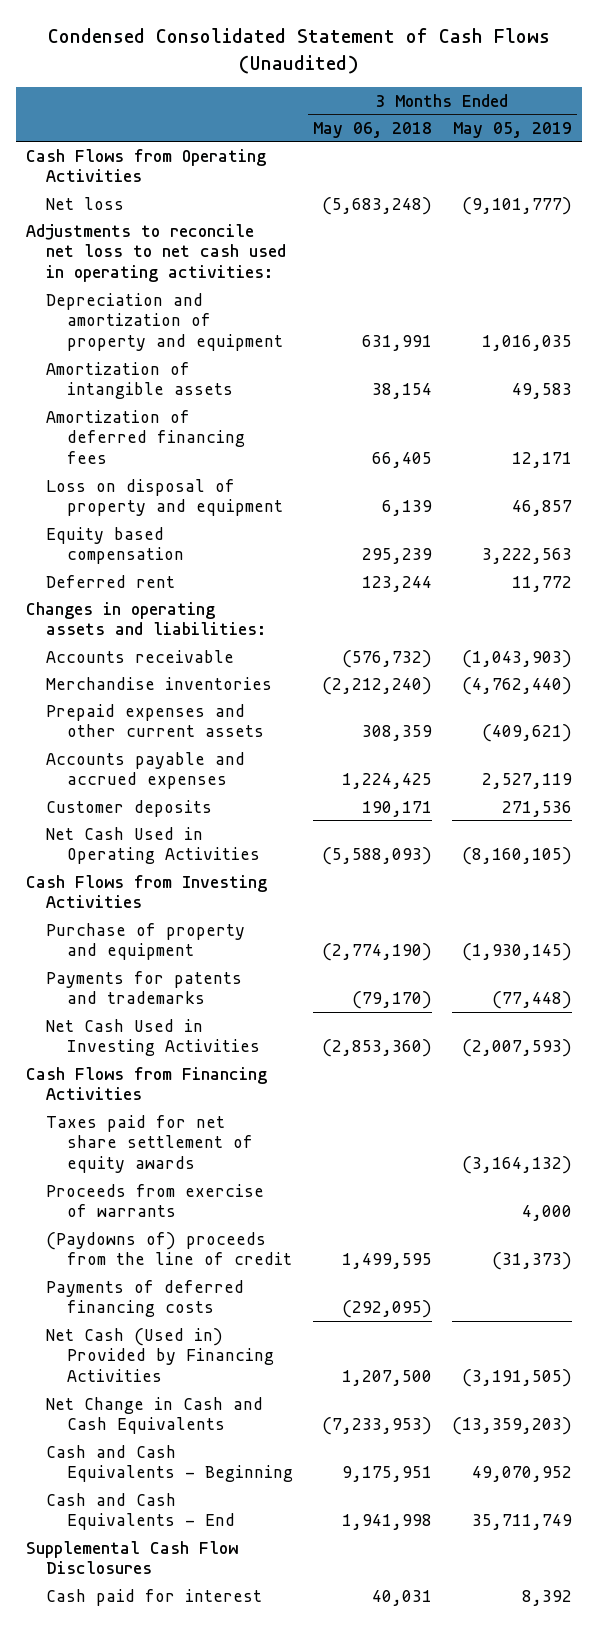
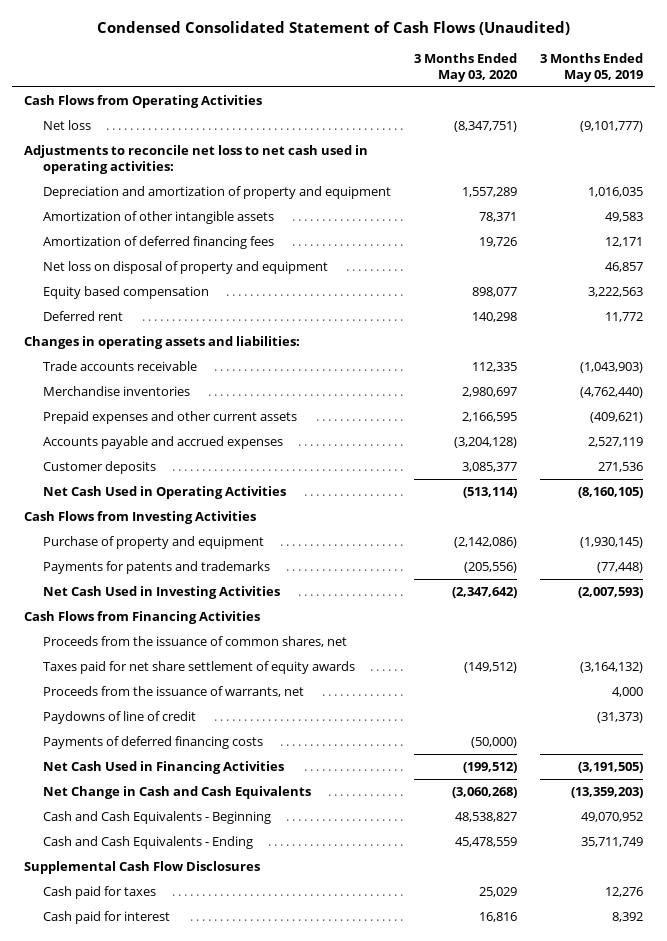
[313,121,433,138] May 06, 2018 -> none
none -> [414,52,518,82] 3 Months Ended May 03, 2020
[46,361,234,400] Amortization of intangible assets -> [43,211,275,225] Amortization of other intangible assets
[46,478,284,517] Loss on disposal of property and equipment -> [43,261,329,275] Net loss on disposal of property and equipment
[46,649,235,663] Accounts receivable -> [43,361,198,372] Trade accounts receivable
none -> [43,636,348,648] Proceeds from the issuance of common shares, net
[46,1183,265,1218] Proceeds from exercise of warrants -> [43,686,305,698] Proceeds from the issuance of warrants, net
[46,1231,293,1266] (Paydowns of) proceeds from the line of credit -> [43,711,197,725] Paydowns of line of credit
[46,1327,275,1382] Net Cash (Used in) Provided by Financing Activities -> [43,761,285,775] Net Cash Used in Financing Activities
[46,1492,236,1531] Cash and Cash Equivalents - End -> [43,836,254,850] Cash and Cash Equivalents - Ending
none -> [43,886,157,900] Cash paid for taxes

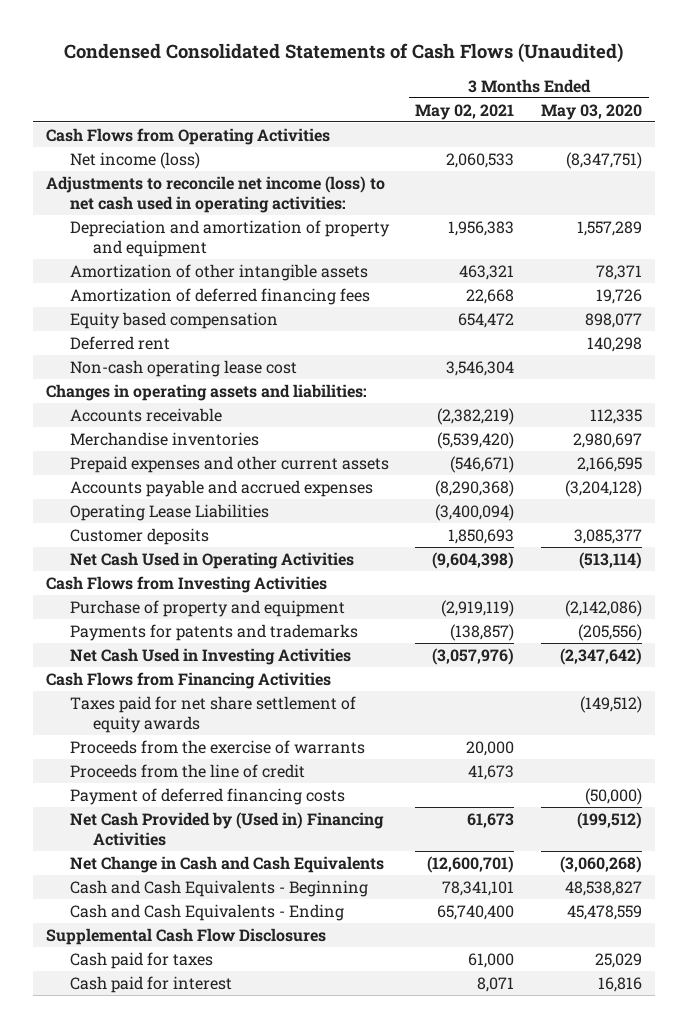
[96,20,570,35] Condensed Consolidated Statement of Cash Flows (Unaudited) -> [64,42,624,63] Condensed Consolidated Statements of Cash Flows (Unaudited)
[540,52,644,82] 3 Months Ended May 05, 2019 -> none
none -> [415,103,515,120] May 02, 2021
[43,120,92,131] Net loss -> [69,151,200,169] Net income (loss)
[23,145,368,175] Adjustments to reconcile net loss to net cash used in operating activities: -> [46,175,386,213] Adjustments to reconcile net income (loss) to net cash used in operating activities:
[43,261,329,275] Net loss on disposal of property and equipment -> none
none -> [69,359,297,377] Non-cash operating lease cost
[43,361,198,372] Trade accounts receivable -> [69,407,222,422] Accounts receivable
none -> [69,503,269,521] Operating Lease Liabilities
[43,636,348,648] Proceeds from the issuance of common shares, net -> none
[43,686,305,698] Proceeds from the issuance of warrants, net -> [69,739,365,754] Proceeds from the exercise of warrants
[43,711,197,725] Paydowns of line of credit -> [69,763,305,778] Proceeds from the line of credit
[43,736,264,750] Payments of deferred financing costs -> [69,787,345,805] Payment of deferred financing costs
[43,761,285,775] Net Cash Used in Financing Activities -> [69,811,384,846] Net Cash Provided by (Used in) Financing Activities

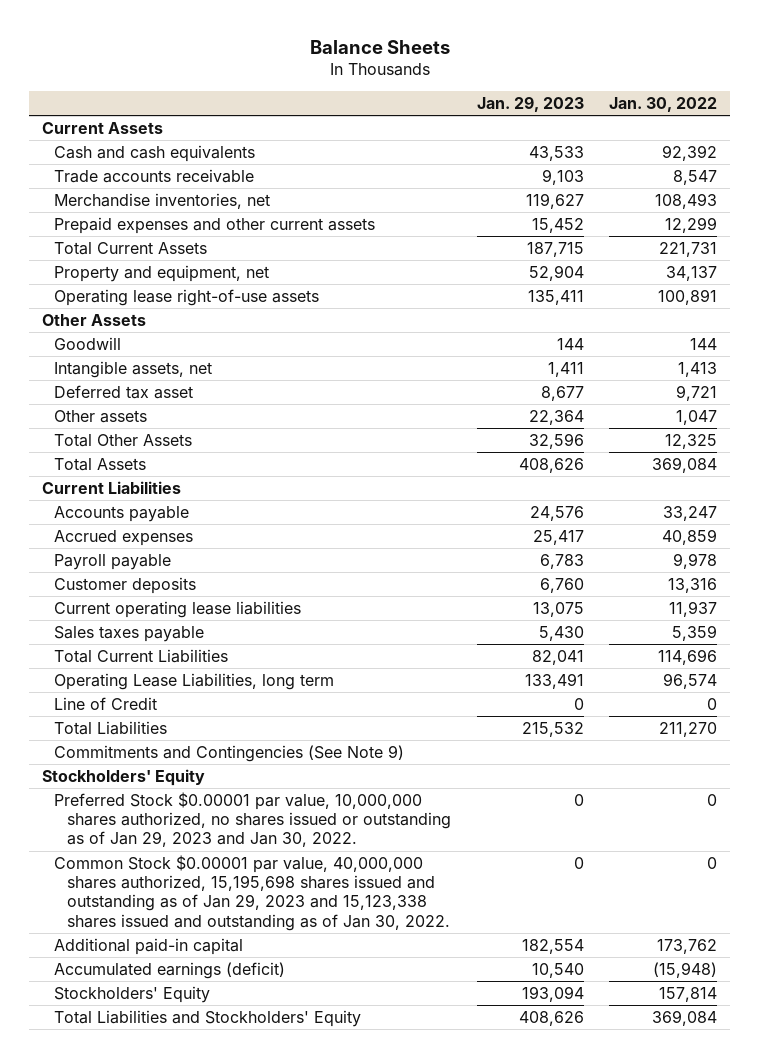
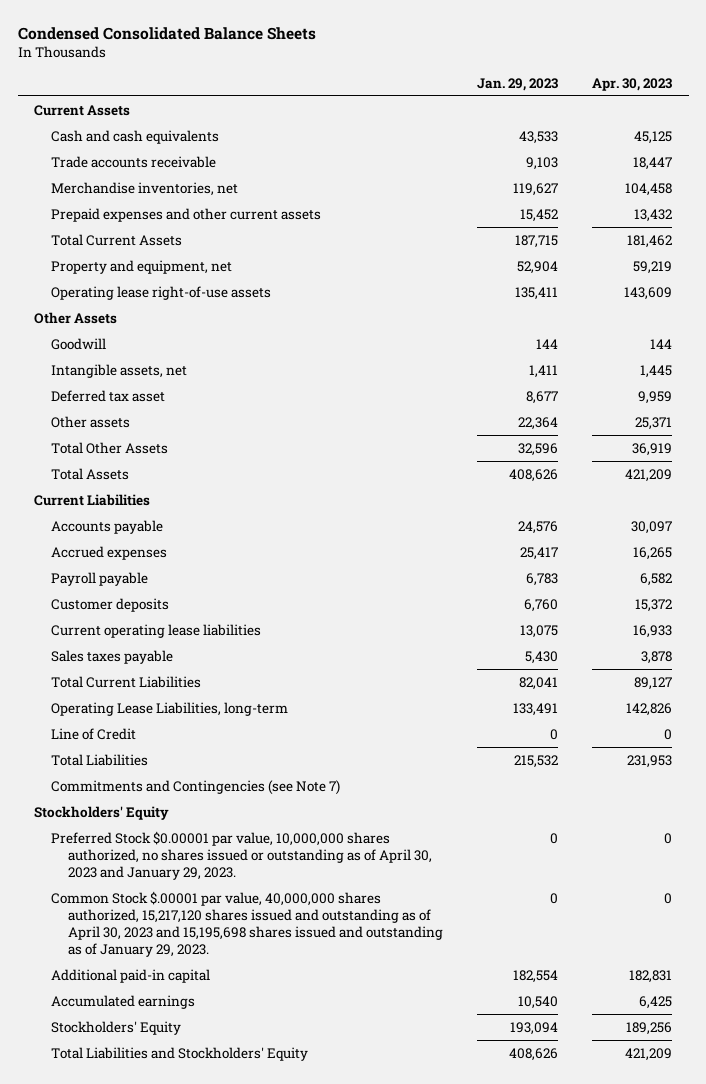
[309,39,450,54] Balance Sheets -> [17,26,316,40] Condensed Consolidated Balance Sheets
[609,97,718,113] Jan. 30, 2022 -> none
none -> [591,77,672,91] Apr. 30, 2023
[54,672,335,690] Operating Lease Liabilities, long term -> [51,701,289,716] Operating Lease Liabilities, long-term
[54,744,405,762] Commitments and Contingencies (See Note 9) -> [51,779,341,795] Commitments and Contingencies (see Note 7)
[54,791,452,848] Preferred Stock $0.00001 par value, 10,000,000 shares authorized, no shares issued or outstanding as of Jan 29, 2023 and Jan 30, 2022. -> [51,830,432,880] Preferred Stock $0.00001 par value, 10,000,000 shares authorized, no shares issued or outstanding as of April 30, 2023 and January 29, 2023.
[54,854,451,931] Common Stock $0.00001 par value, 40,000,000 shares authorized, 15,195,698 shares issued and outstanding as of Jan 29, 2023 and 15,123,338 shares issued and outstanding as of Jan 30, 2022. -> [51,890,443,957] Common Stock $.00001 par value, 40,000,000 shares authorized, 15,217,120 shares issued and outstanding as of April 30, 2023 and 15,195,698 shares issued and outstanding as of January 29, 2023.
[54,961,286,979] Accumulated earnings (deficit) -> [51,994,196,1009] Accumulated earnings

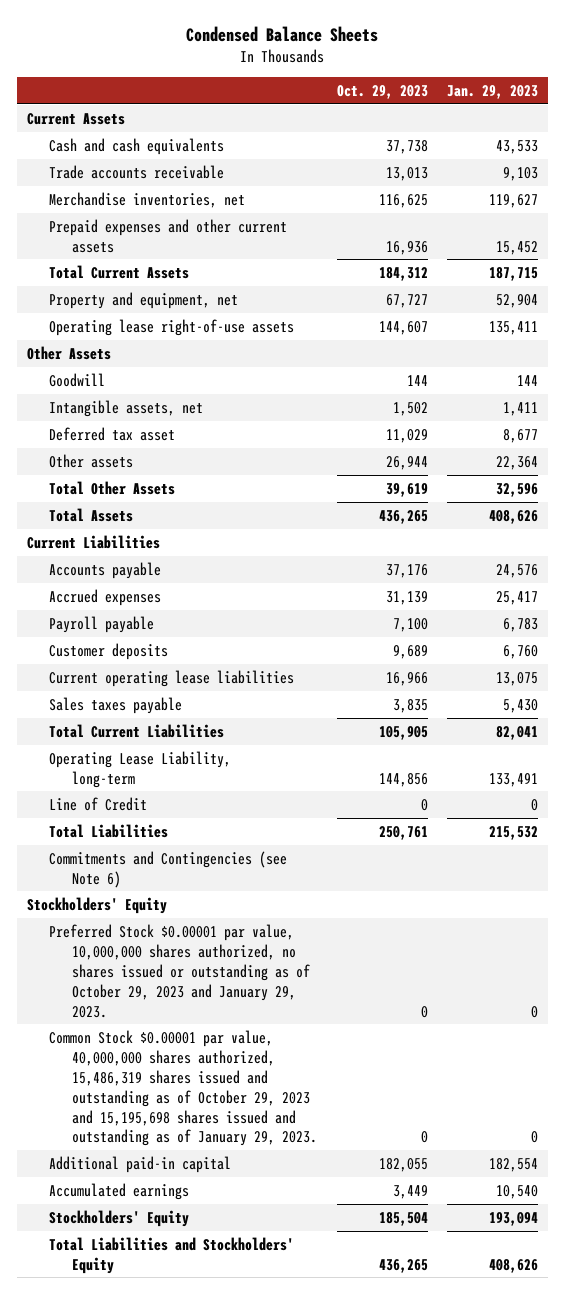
[17,26,316,40] Condensed Consolidated Balance Sheets -> [186,25,379,42] Condensed Balance Sheets
[591,77,672,91] Apr. 30, 2023 -> none
none -> [336,85,428,100] Oct. 29, 2023
[51,701,289,716] Operating Lease Liabilities, long-term -> [49,750,232,788] Operating Lease Liability, long-term
[51,779,341,795] Commitments and Contingencies (see Note 7) -> [49,850,288,888] Commitments and Contingencies (see Note 6)
[51,830,432,880] Preferred Stock $0.00001 par value, 10,000,000 shares authorized, no shares issued or outstanding as of April 30, 2023 and January 29, 2023. -> [49,923,311,1018] Preferred Stock $0.00001 par value, 10,000,000 shares authorized, no shares issued or outstanding as of October 29, 2023 and January 29, 2023.
[51,890,443,957] Common Stock $.00001 par value, 40,000,000 shares authorized, 15,217,120 shares issued and outstanding as of April 30, 2023 and 15,195,698 shares issued and outstanding as of January 29, 2023. -> [49,1029,318,1147] Common Stock $0.00001 par value, 40,000,000 shares authorized, 15,486,319 shares issued and outstanding as of October 29, 2023 and 15,195,698 shares issued and outstanding as of January 29, 2023.

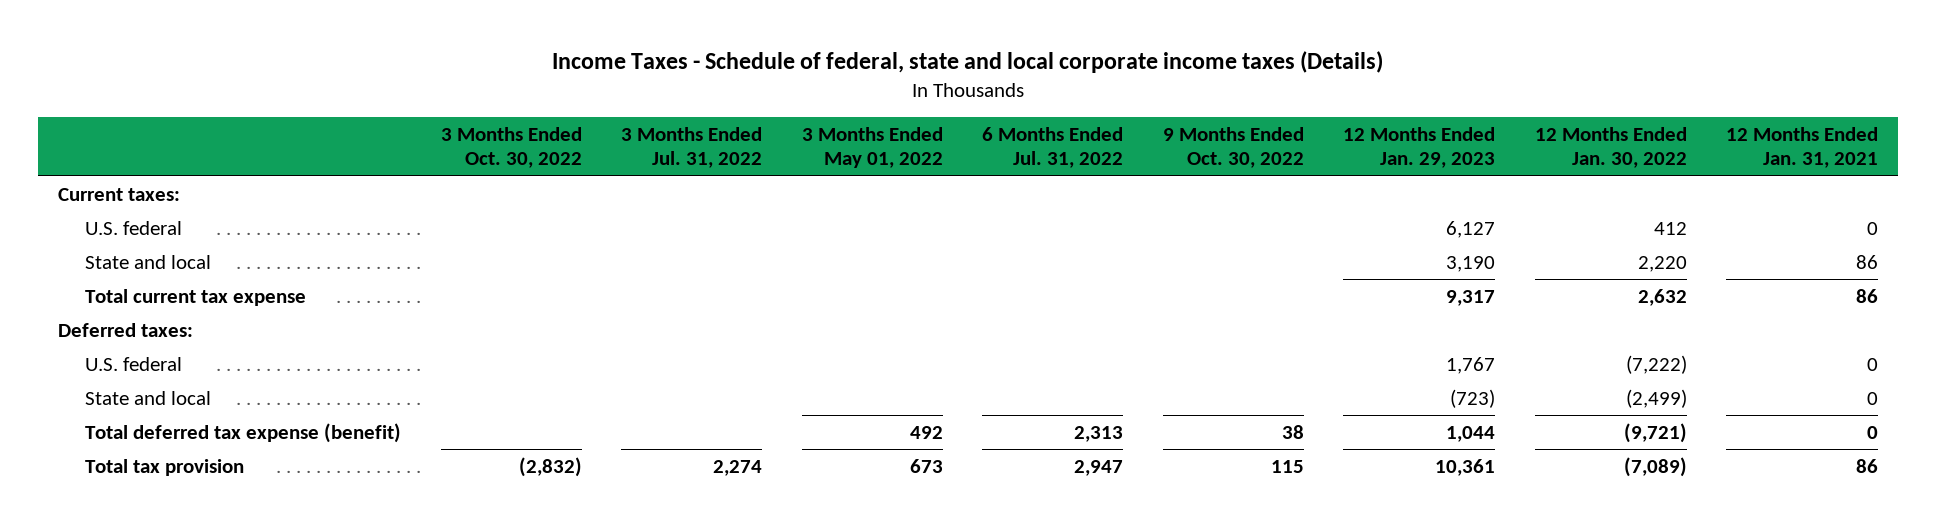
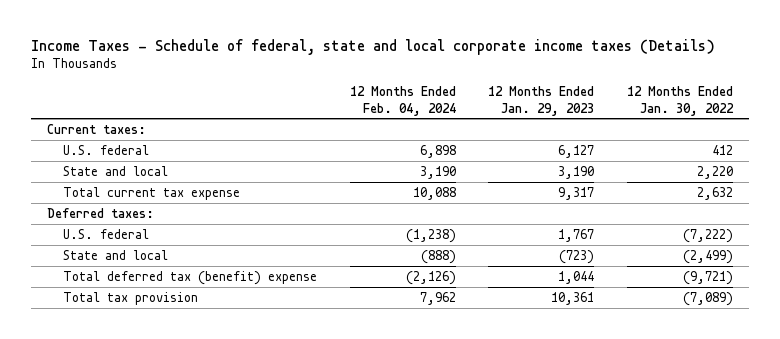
[440,127,582,169] 3 Months Ended Oct. 30, 2022 -> none
[621,127,763,169] 3 Months Ended Jul. 31, 2022 -> none
[801,127,943,169] 3 Months Ended May 01, 2022 -> none
[982,127,1124,169] 6 Months Ended Jul. 31, 2022 -> none
[1162,127,1304,169] 9 Months Ended Oct. 30, 2022 -> none
[1726,127,1879,169] 12 Months Ended Jan. 31, 2021 -> none
none -> [349,85,456,116] 12 Months Ended Feb. 04, 2024
[85,422,402,443] Total deferred tax expense (benefit) -> [62,270,317,285] Total deferred tax (benefit) expense

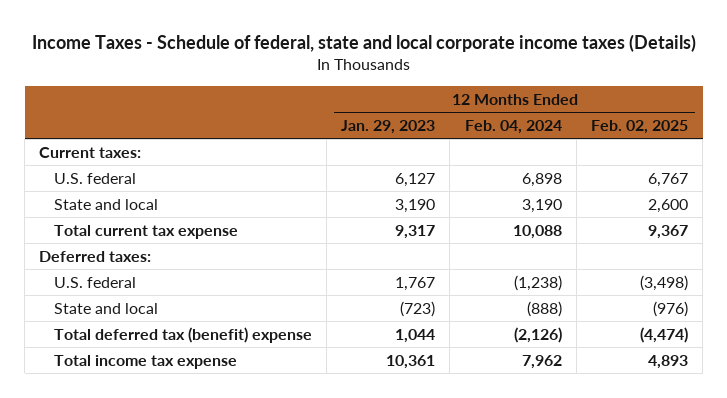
[627,85,735,116] 12 Months Ended Jan. 30, 2022 -> none
none -> [591,119,689,134] Feb. 02, 2025
[62,291,198,305] Total tax provision -> [53,354,237,369] Total income tax expense

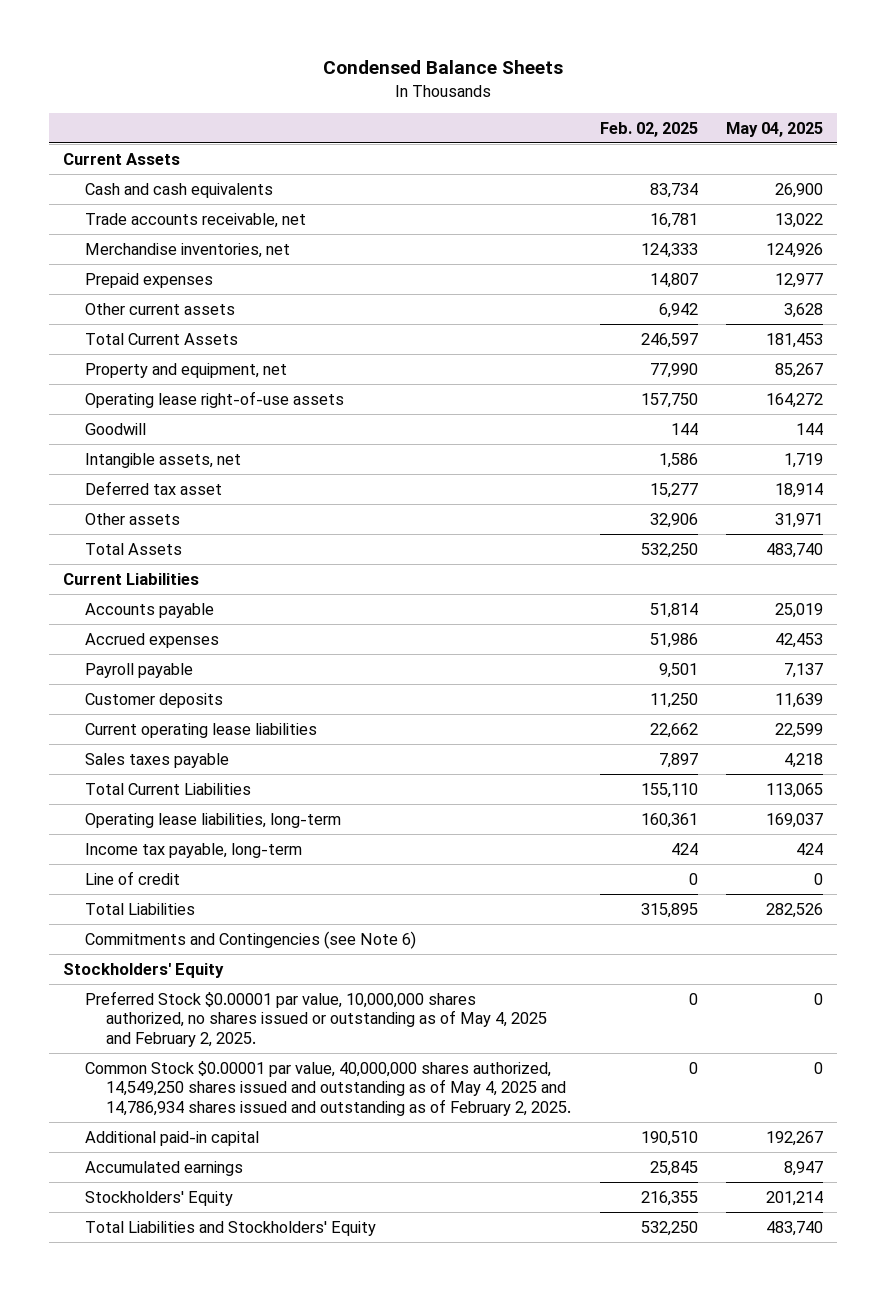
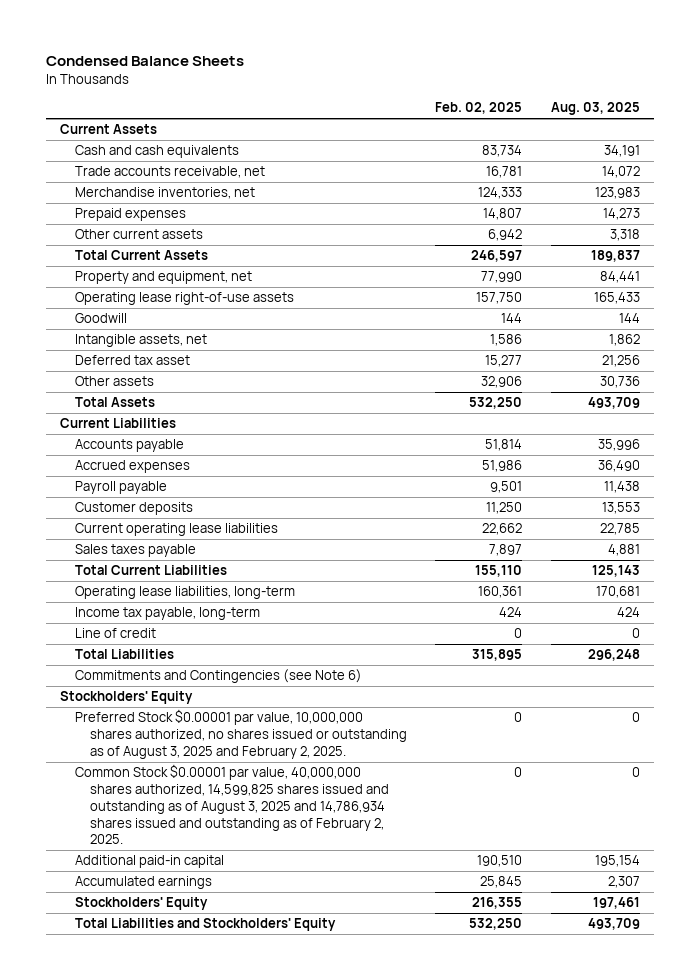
[726,121,824,137] May 04, 2025 -> none
none -> [550,102,640,116] Aug. 03, 2025
[84,990,548,1048] Preferred Stock $0.00001 par value, 10,000,000 shares authorized, no shares issued or outstanding as of May 4, 2025 and February 2, 2025. -> [75,709,408,759] Preferred Stock $0.00001 par value, 10,000,000 shares authorized, no shares issued or outstanding as of August 3, 2025 and February 2, 2025.
[84,1060,572,1117] Common Stock $0.00001 par value, 40,000,000 shares authorized, 14,549,250 shares issued and outstanding as of May 4, 2025 and 14,786,934 shares issued and outstanding as of February 2, 2025. -> [75,764,390,845] Common Stock $0.00001 par value, 40,000,000 shares authorized, 14,599,825 shares issued and outstanding as of August 3, 2025 and 14,786,934 shares issued and outstanding as of February 2, 2025.

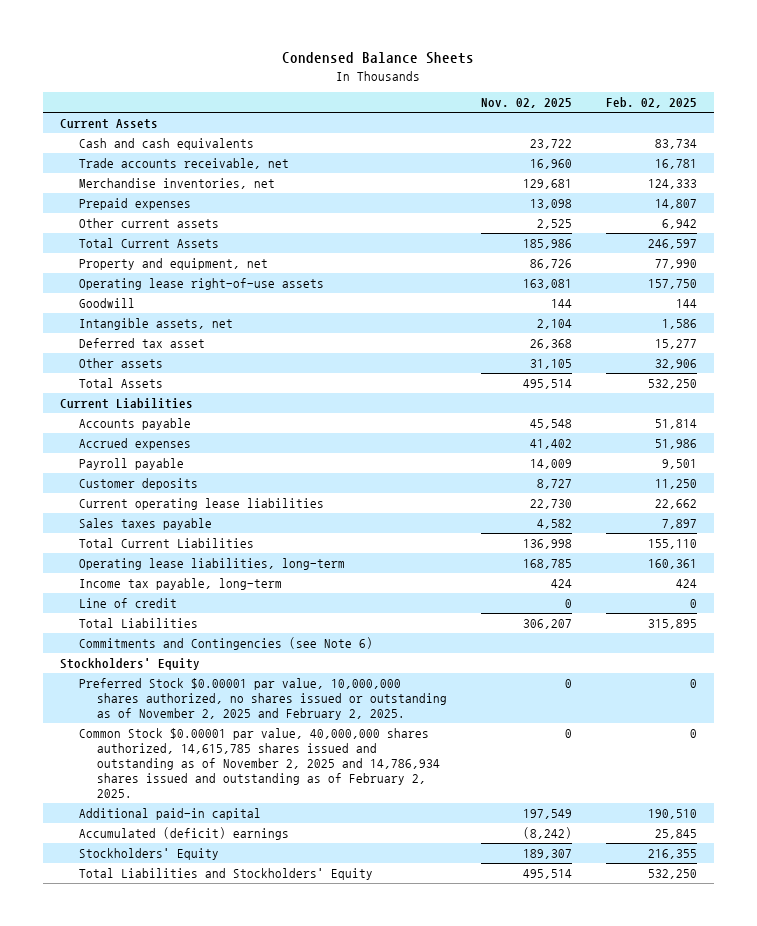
[550,102,640,116] Aug. 03, 2025 -> none
none -> [481,98,573,109] Nov. 02, 2025
[75,709,408,759] Preferred Stock $0.00001 par value, 10,000,000 shares authorized, no shares issued or outstanding as of August 3, 2025 and February 2, 2025. -> [78,677,448,721] Preferred Stock $0.00001 par value, 10,000,000 shares authorized, no shares issued or outstanding as of November 2, 2025 and February 2, 2025.
[75,764,390,845] Common Stock $0.00001 par value, 40,000,000 shares authorized, 14,599,825 shares issued and outstanding as of August 3, 2025 and 14,786,934 shares issued and outstanding as of February 2, 2025. -> [78,727,441,799] Common Stock $0.00001 par value, 40,000,000 shares authorized, 14,615,785 shares issued and outstanding as of November 2, 2025 and 14,786,934 shares issued and outstanding as of February 2, 2025.
[75,876,213,890] Accumulated earnings -> [78,826,289,840] Accumulated (deficit) earnings

